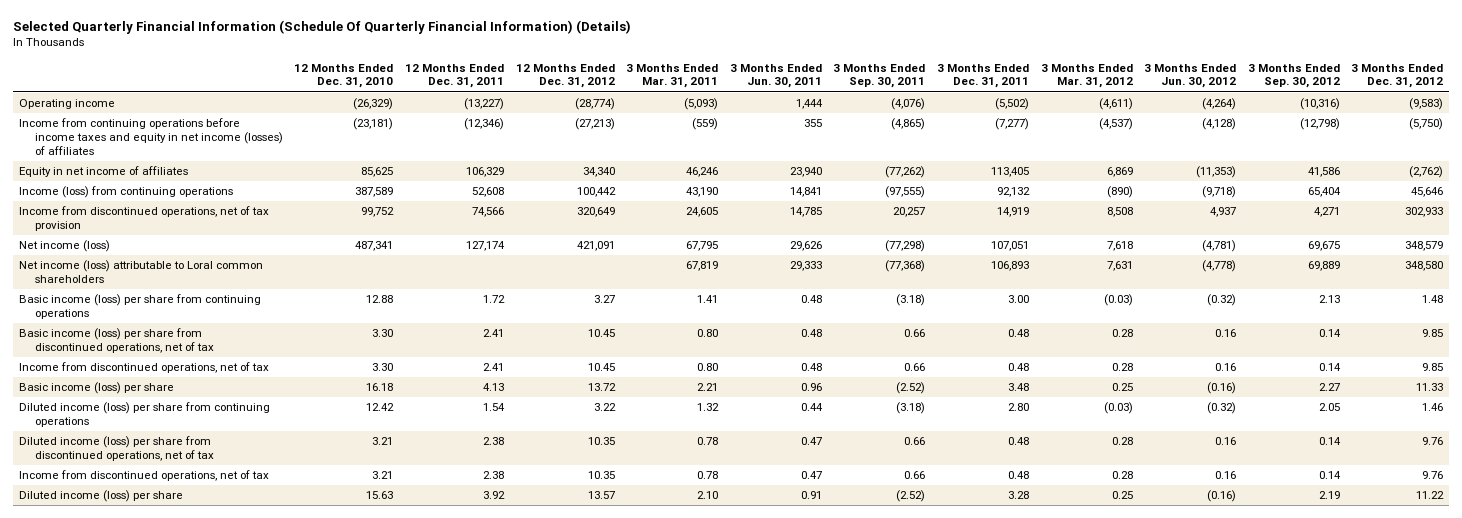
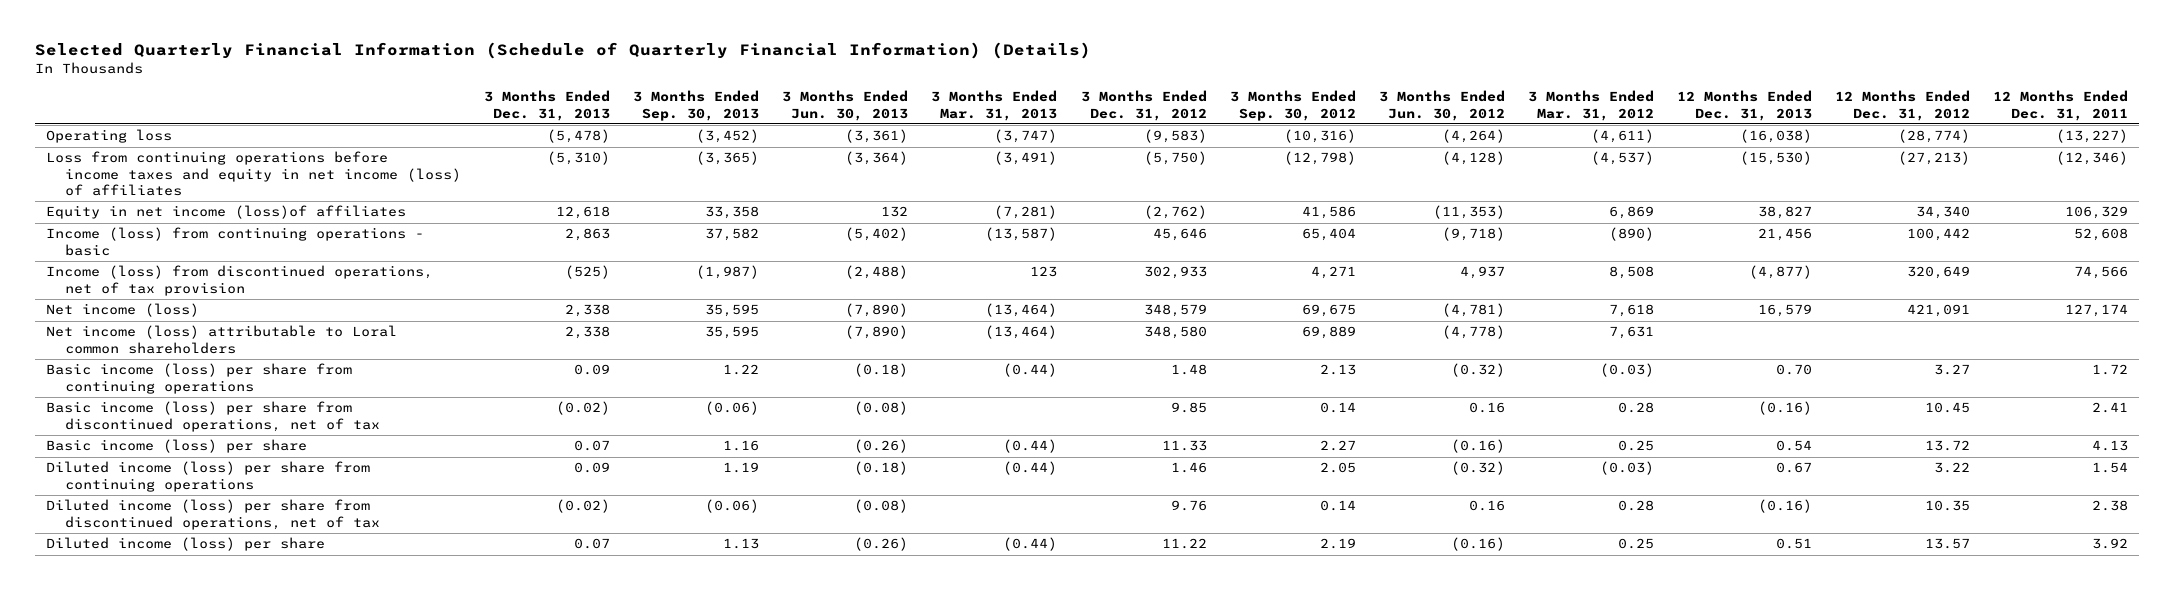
[12,19,631,34] Selected Quarterly Financial Information (Schedule Of Quarterly Financial Information) (Details) -> [34,42,1091,60] Selected Quarterly Financial Information (Schedule of Quarterly Financial Information) (Details)
[294,63,394,89] 12 Months Ended Dec. 31, 2010 -> none
[626,63,719,89] 3 Months Ended Mar. 31, 2011 -> none
[729,63,822,89] 3 Months Ended Jun. 30, 2011 -> none
[833,63,926,89] 3 Months Ended Sep. 30, 2011 -> none
[937,63,1030,89] 3 Months Ended Dec. 31, 2011 -> none
none -> [484,90,611,121] 3 Months Ended Dec. 31, 2013
none -> [633,90,760,121] 3 Months Ended Sep. 30, 2013
none -> [782,90,909,121] 3 Months Ended Jun. 30, 2013
none -> [931,90,1058,121] 3 Months Ended Mar. 31, 2013
none -> [1676,90,1812,121] 12 Months Ended Dec. 31, 2013
[18,99,115,110] Operating income -> [46,129,173,144] Operating loss
[18,118,283,155] Income from continuing operations before income taxes and equity in net income (losses) of affiliates -> [46,151,462,196] Loss from continuing operations before income taxes and equity in net income (loss) of affiliates
[18,166,188,178] Equity in net income of affiliates -> [46,205,407,220] Equity in net income (loss)of affiliates
[18,186,233,199] Income (loss) from continuing operations -> [46,227,425,256] Income (loss) from continuing operations - basic
[18,206,269,231] Income from discontinued operations, net of tax provision -> [46,265,434,296] Income (loss) from discontinued operations, net of tax provision
[18,362,269,374] Income from discontinued operations, net of tax -> none
[18,470,269,482] Income from discontinued operations, net of tax -> none

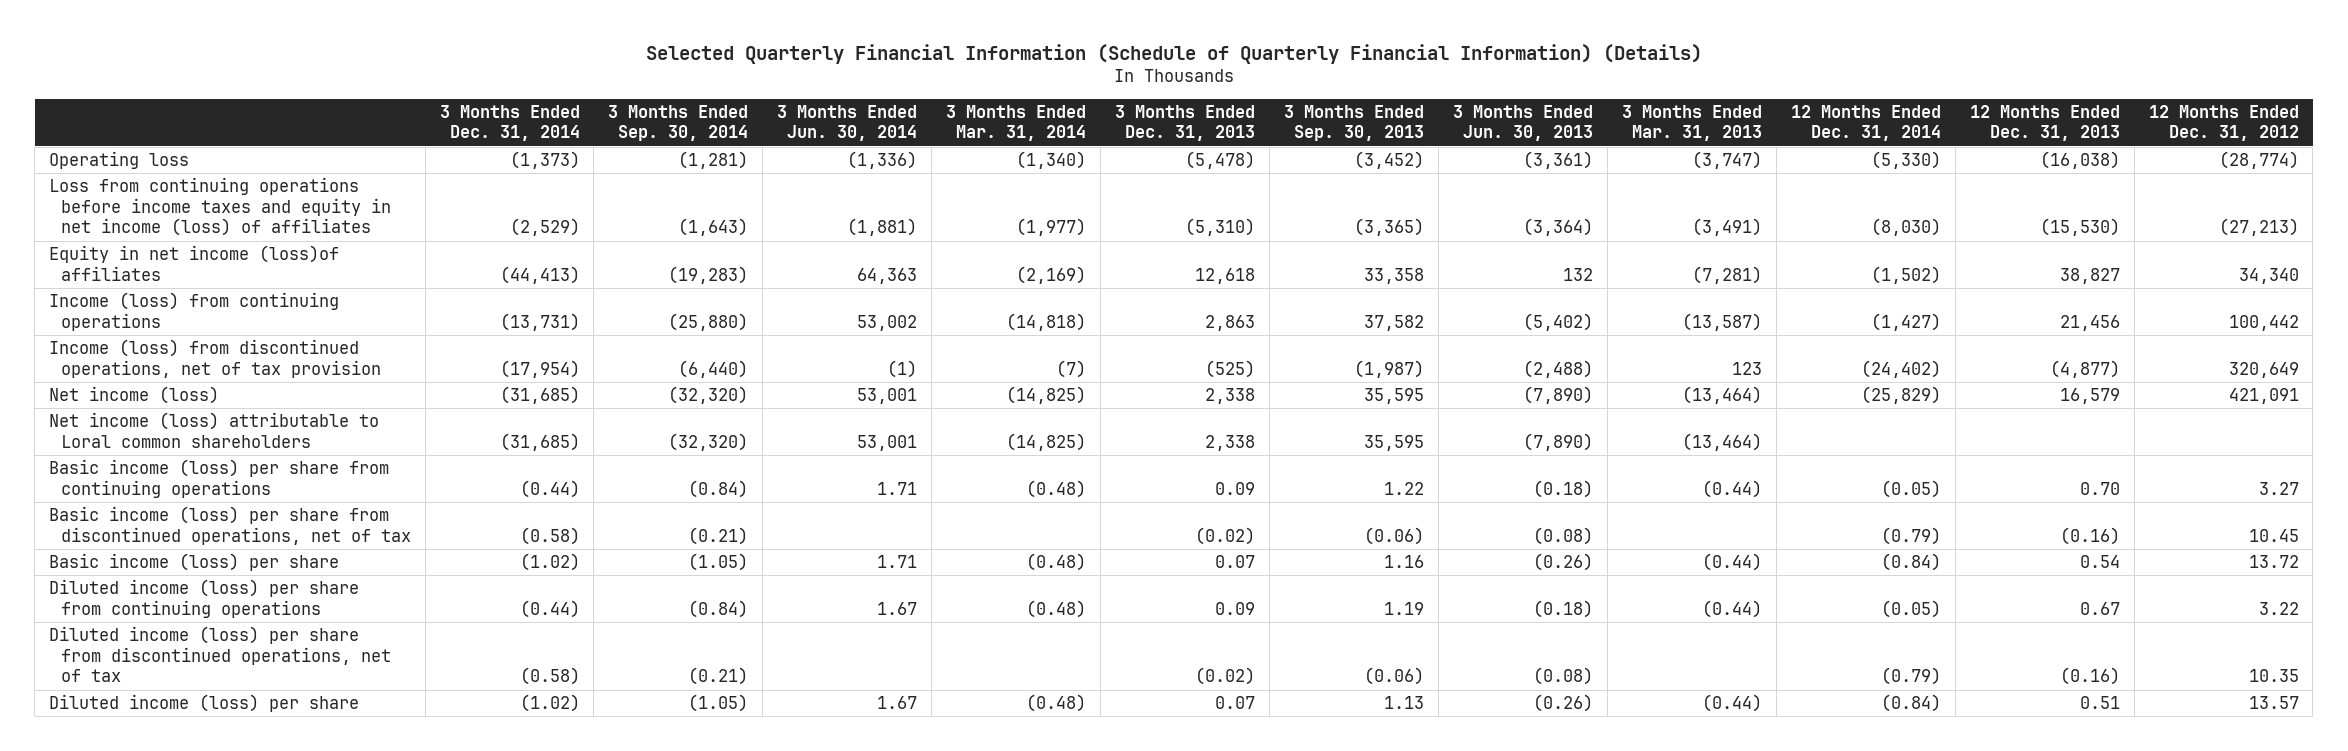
[1080,90,1207,121] 3 Months Ended Dec. 31, 2012 -> none
[1229,90,1356,121] 3 Months Ended Sep. 30, 2012 -> none
[1378,90,1505,121] 3 Months Ended Jun. 30, 2012 -> none
[1527,90,1654,121] 3 Months Ended Mar. 31, 2012 -> none
[1992,90,2128,121] 12 Months Ended Dec. 31, 2011 -> none
none -> [439,104,580,142] 3 Months Ended Dec. 31, 2014
none -> [608,104,749,142] 3 Months Ended Sep. 30, 2014
none -> [777,104,918,142] 3 Months Ended Jun. 30, 2014
none -> [946,104,1087,142] 3 Months Ended Mar. 31, 2014
none -> [1790,104,1941,142] 12 Months Ended Dec. 31, 2014
[46,227,425,256] Income (loss) from continuing operations - basic -> [49,292,340,331] Income (loss) from continuing operations

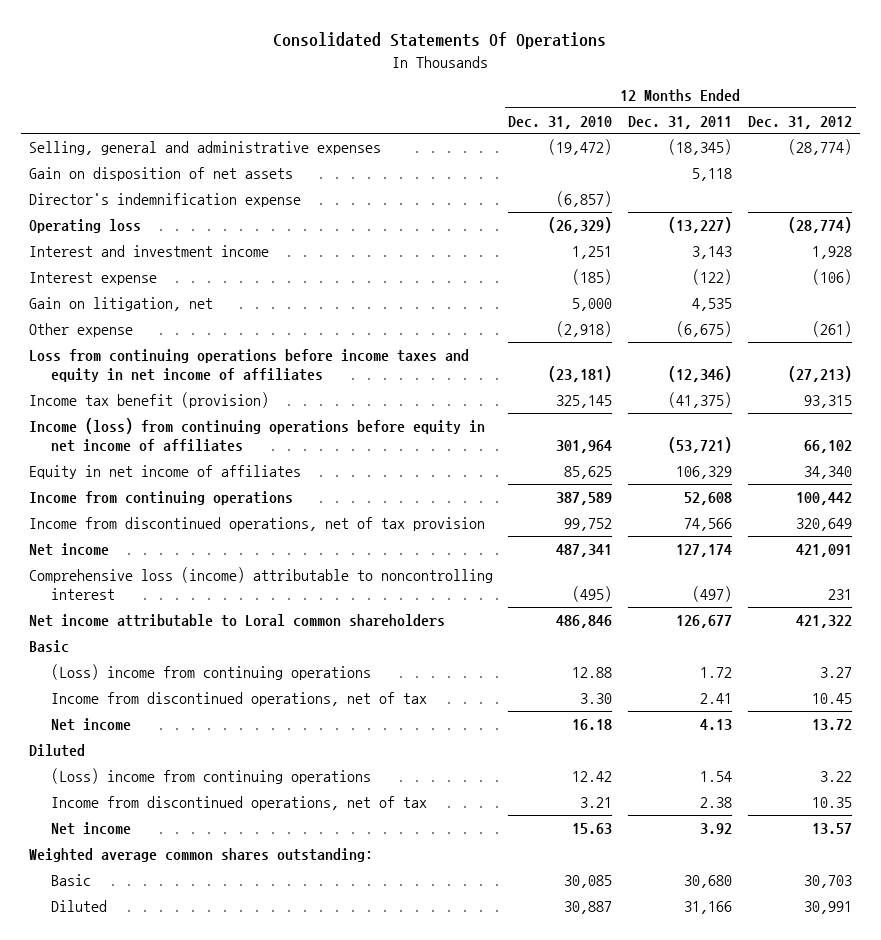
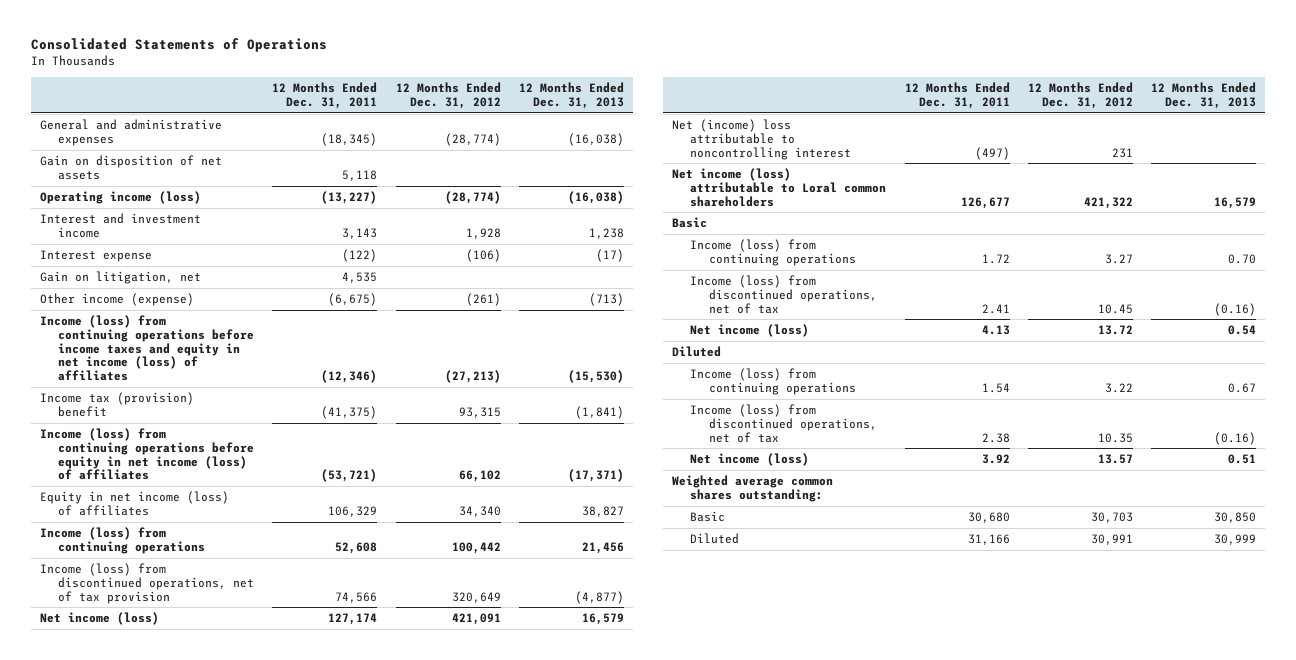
[273,32,607,50] Consolidated Statements Of Operations -> [30,38,327,53] Consolidated Statements of Operations
[508,115,613,129] Dec. 31, 2010 -> none
none -> [518,82,624,109] 12 Months Ended Dec. 31, 2013
[28,140,381,155] Selling, general and administrative expenses -> [39,119,222,146] General and administrative expenses
[28,192,301,207] Director's indemnification expense -> none
[28,218,141,233] Operating loss -> [39,191,201,205] Operating income (loss)
[28,322,133,337] Other expense -> [39,293,194,307] Other income (expense)
[28,348,469,383] Loss from continuing operations before income taxes and equity in net income of affiliates -> [39,315,255,382] Income (loss) from continuing operations before income taxes and equity in net income (loss) of affiliates
[28,391,269,408] Income tax benefit (provision) -> [39,392,194,417] Income tax (provision) benefit
[28,417,485,453] Income (loss) from continuing operations before equity in net income of affiliates -> [39,428,255,481] Income (loss) from continuing operations before equity in net income (loss) of affiliates
[28,464,301,479] Equity in net income of affiliates -> [39,491,229,516] Equity in net income (loss) of affiliates
[28,490,293,505] Income from continuing operations -> [39,527,206,554] Income (loss) from continuing operations
[28,516,485,531] Income from discontinued operations, net of tax provision -> [39,563,255,604] Income (loss) from discontinued operations, net of tax provision
[28,542,109,556] Net income -> [39,612,159,626] Net income (loss)
[28,566,493,601] Comprehensive loss (income) attributable to noncontrolling interest -> [672,119,852,160] Net (income) loss attributable to noncontrolling interest
[28,613,445,627] Net income attributable to Loral common shareholders -> [672,168,887,207] Net income (loss) attributable to Loral common shareholders
[51,663,372,680] (Loss) income from continuing operations -> [690,239,856,266] Income (loss) from continuing operations
[51,691,428,706] Income from discontinued operations, net of tax -> [690,275,877,314] Income (loss) from discontinued operations, net of tax
[51,717,132,731] Net income -> [690,324,810,338] Net income (loss)
[51,767,372,784] (Loss) income from continuing operations -> [690,368,856,395] Income (loss) from continuing operations
[51,795,428,810] Income from discontinued operations, net of tax -> [690,404,877,443] Income (loss) from discontinued operations, net of tax
[51,821,132,835] Net income -> [690,453,810,467] Net income (loss)

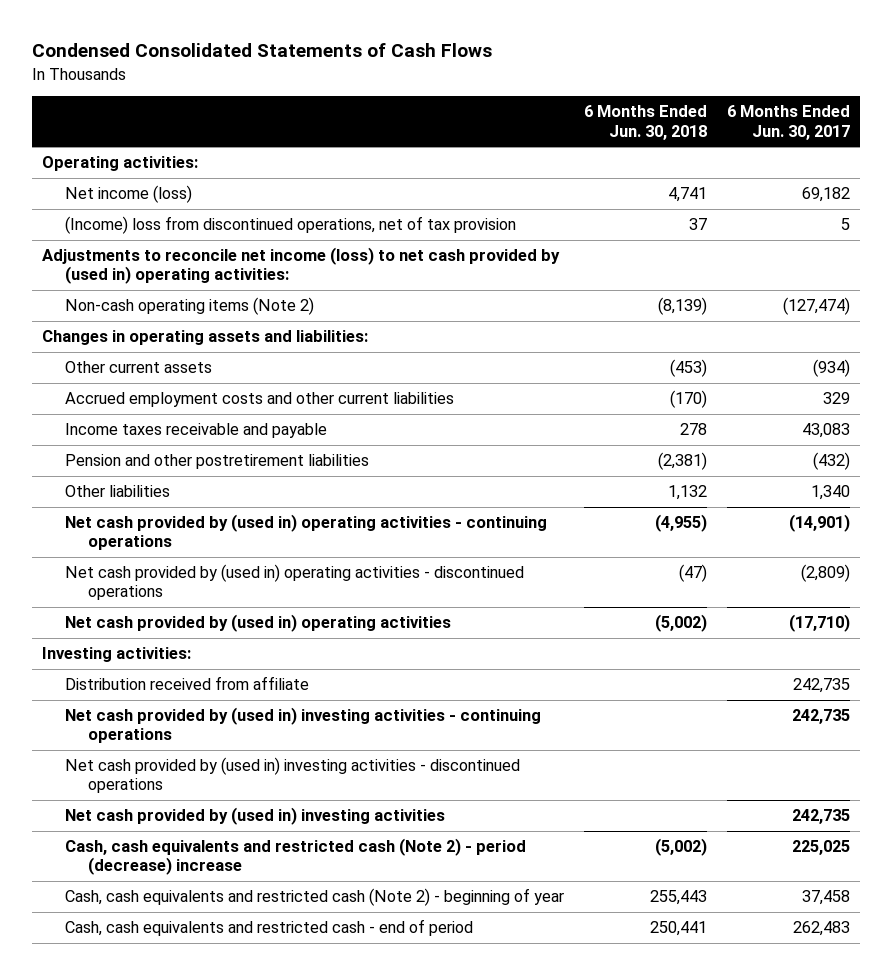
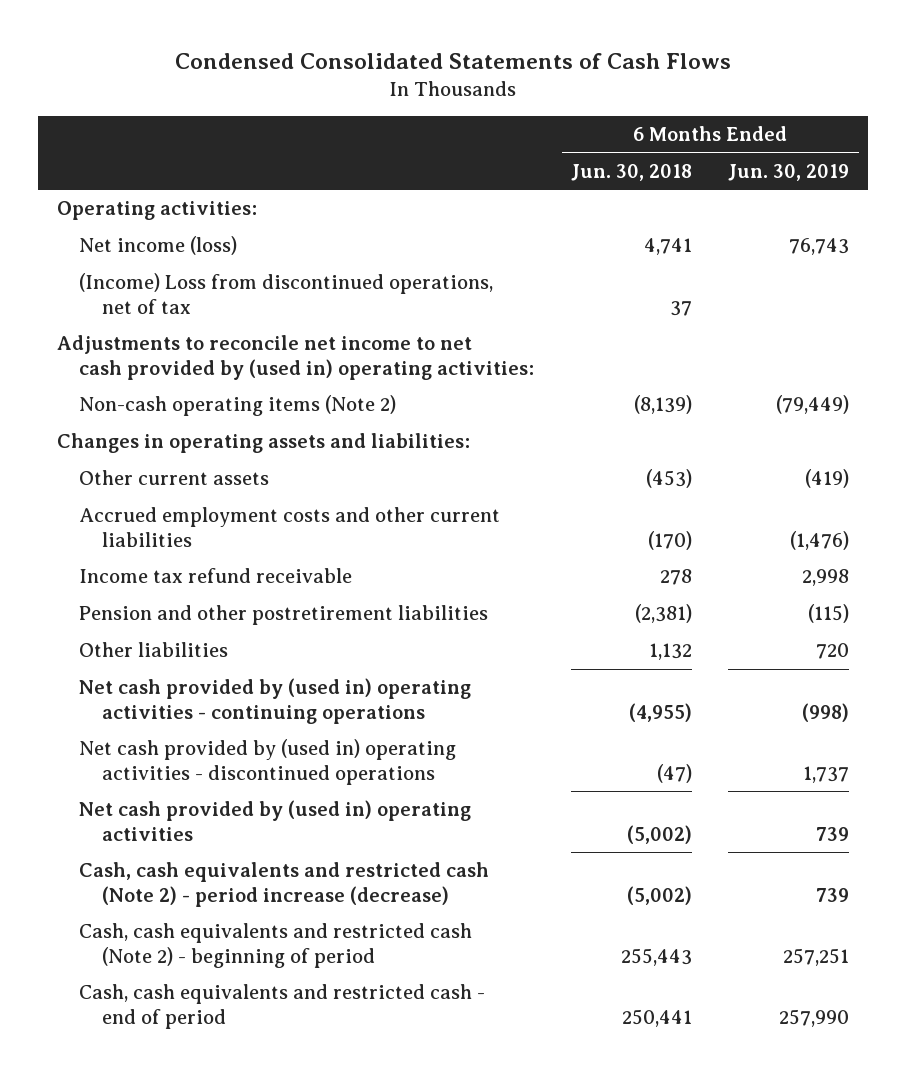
[726,105,850,140] 6 Months Ended Jun. 30, 2017 -> none
none -> [728,163,850,181] Jun. 30, 2019
[64,216,516,235] (Income) loss from discontinued operations, net of tax provision -> [79,273,494,314] (Income) Loss from discontinued operations, net of tax
[41,247,560,285] Adjustments to reconcile net income (loss) to net cash provided by (used in) operating activities: -> [56,335,535,380] Adjustments to reconcile net income to net cash provided by (used in) operating activities:
[64,423,327,439] Income taxes receivable and payable -> [79,568,353,584] Income tax refund receivable
[41,647,191,663] Investing activities: -> none
[64,676,309,691] Distribution received from affiliate -> none
[64,707,541,744] Net cash provided by (used in) investing activities - continuing operations -> none
[64,757,520,794] Net cash provided by (used in) investing activities - discontinued operations -> none
[64,807,445,826] Net cash provided by (used in) investing activities -> none
[64,838,526,876] Cash, cash equivalents and restricted cash (Note 2) - period (decrease) increase -> [79,862,490,907] Cash, cash equivalents and restricted cash (Note 2) - period increase (decrease)
[64,888,564,907] Cash, cash equivalents and restricted cash (Note 2) - beginning of year -> [79,923,473,968] Cash, cash equivalents and restricted cash (Note 2) - beginning of period

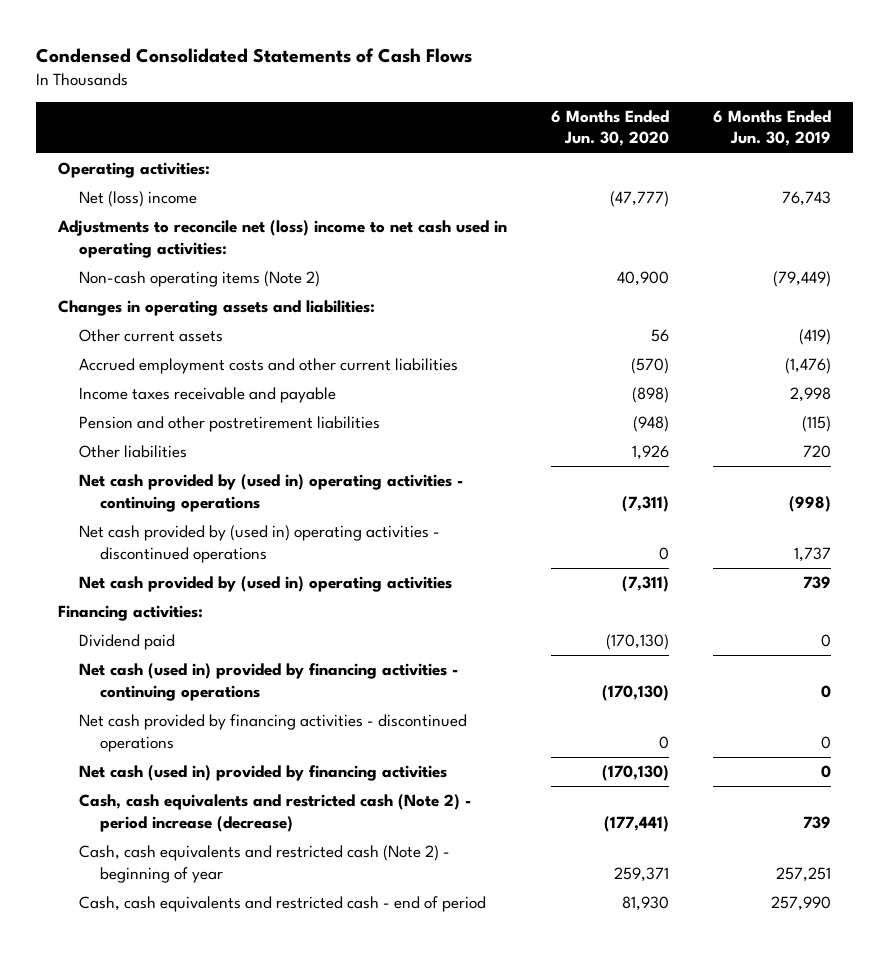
[570,163,692,181] Jun. 30, 2018 -> none
none -> [551,109,670,147] 6 Months Ended Jun. 30, 2020
[79,273,494,314] (Income) Loss from discontinued operations, net of tax -> none
[79,236,238,256] Net income (loss) -> [79,191,198,208] Net (loss) income
[56,335,535,380] Adjustments to reconcile net income to net cash provided by (used in) operating activities: -> [57,220,508,258] Adjustments to reconcile net (loss) income to net cash used in operating activities:
[79,568,353,584] Income tax refund receivable -> [79,387,337,404] Income taxes receivable and payable
none -> [58,605,204,622] Financing activities:
none -> [79,634,176,651] Dividend paid
none -> [79,663,459,701] Net cash (used in) provided by financing activities - continuing operations
none -> [79,714,468,752] Net cash provided by financing activities - discontinued operations
none -> [79,765,448,782] Net cash (used in) provided by financing activities
[79,923,473,968] Cash, cash equivalents and restricted cash (Note 2) - beginning of period -> [79,845,451,883] Cash, cash equivalents and restricted cash (Note 2) - beginning of year

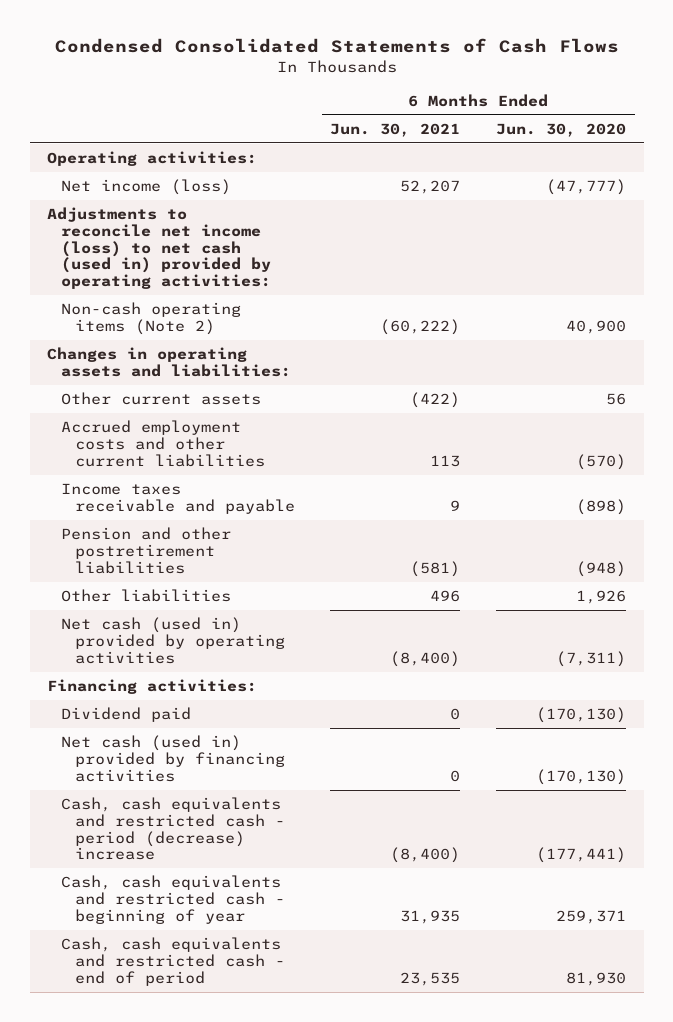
[713,109,832,147] 6 Months Ended Jun. 30, 2019 -> none
none -> [330,122,461,137] Jun. 30, 2021
[79,191,198,208] Net (loss) income -> [61,179,232,196] Net income (loss)
[57,220,508,258] Adjustments to reconcile net (loss) income to net cash used in operating activities: -> [47,207,272,290] Adjustments to reconcile net income (loss) to net cash (used in) provided by operating activities:
[79,474,464,512] Net cash provided by (used in) operating activities - continuing operations -> none
[79,525,441,563] Net cash provided by (used in) operating activities - discontinued operations -> none
[79,576,453,593] Net cash provided by (used in) operating activities -> [61,617,285,664] Net cash (used in) provided by operating activities
[79,663,459,701] Net cash (used in) provided by financing activities - continuing operations -> none
[79,714,468,752] Net cash provided by financing activities - discontinued operations -> none
[79,794,472,832] Cash, cash equivalents and restricted cash (Note 2) - period increase (decrease) -> [61,797,285,861] Cash, cash equivalents and restricted cash - period (decrease) increase
[79,845,451,883] Cash, cash equivalents and restricted cash (Note 2) - beginning of year -> [61,875,285,924] Cash, cash equivalents and restricted cash - beginning of year

